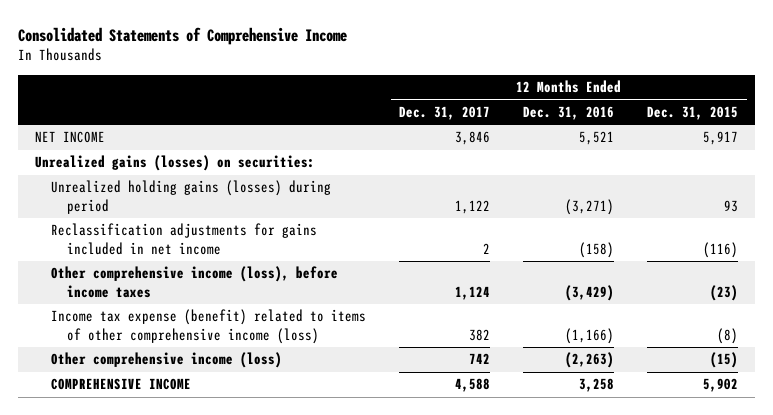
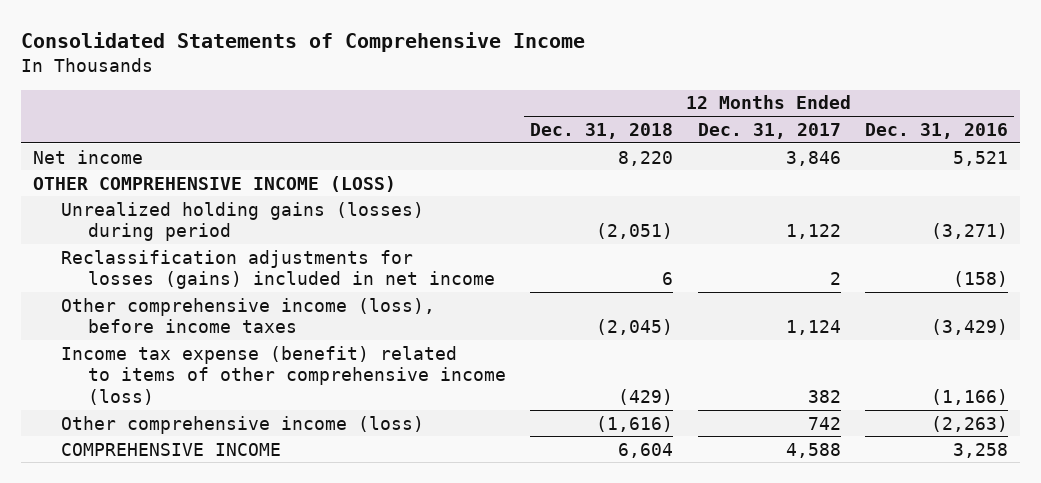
[647,105,739,120] Dec. 31, 2015 -> none
none -> [530,122,674,139] Dec. 31, 2018
[34,155,315,172] Unrealized gains (losses) on securities: -> none
[34,131,105,144] NET INCOME -> [33,149,144,164] Net income
none -> [33,175,397,192] OTHER COMPREHENSIVE INCOME (LOSS)
[50,223,317,256] Reclassification adjustments for gains included in net income -> [60,249,496,290] Reclassification adjustments for losses (gains) included in net income

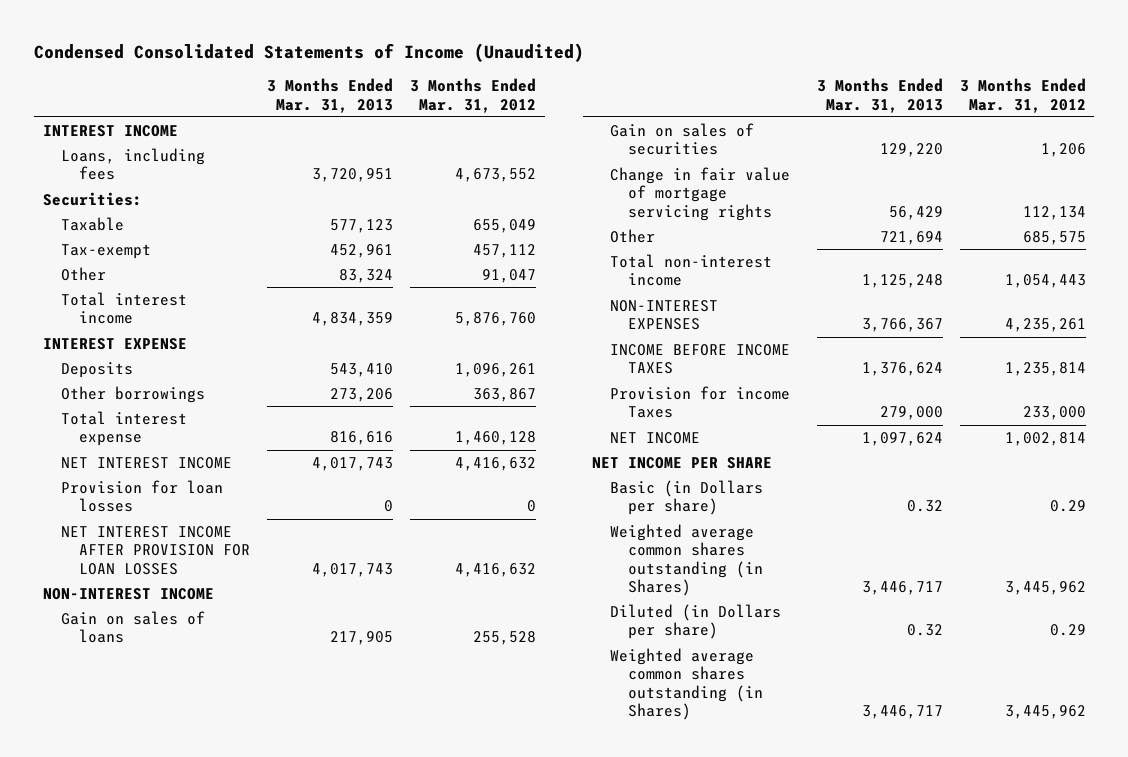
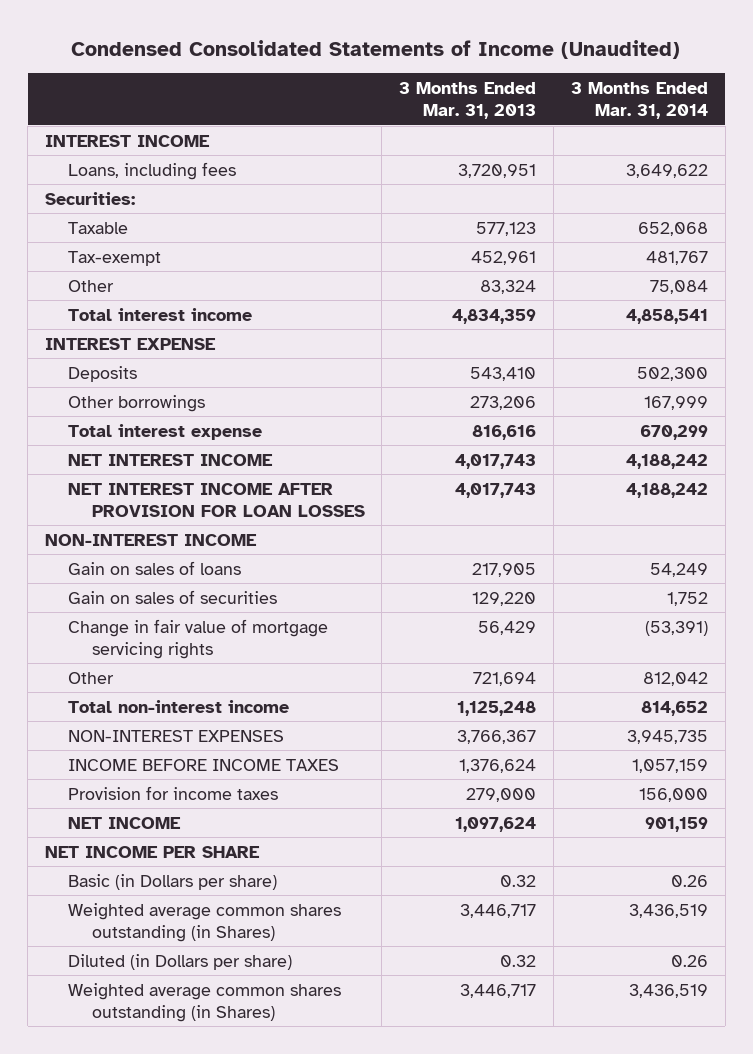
[410,78,537,113] 3 Months Ended Mar. 31, 2012 -> none
none -> [570,82,708,120] 3 Months Ended Mar. 31, 2014
[60,480,223,513] Provision for loan losses -> none
[610,386,791,419] Provision for income Taxes -> [68,785,279,800] Provision for income taxes

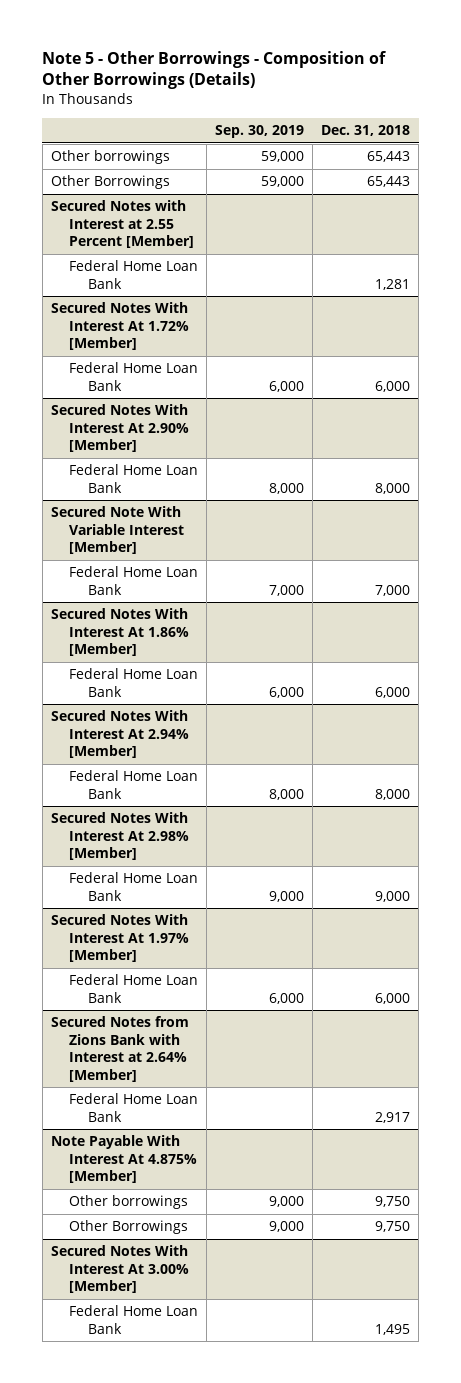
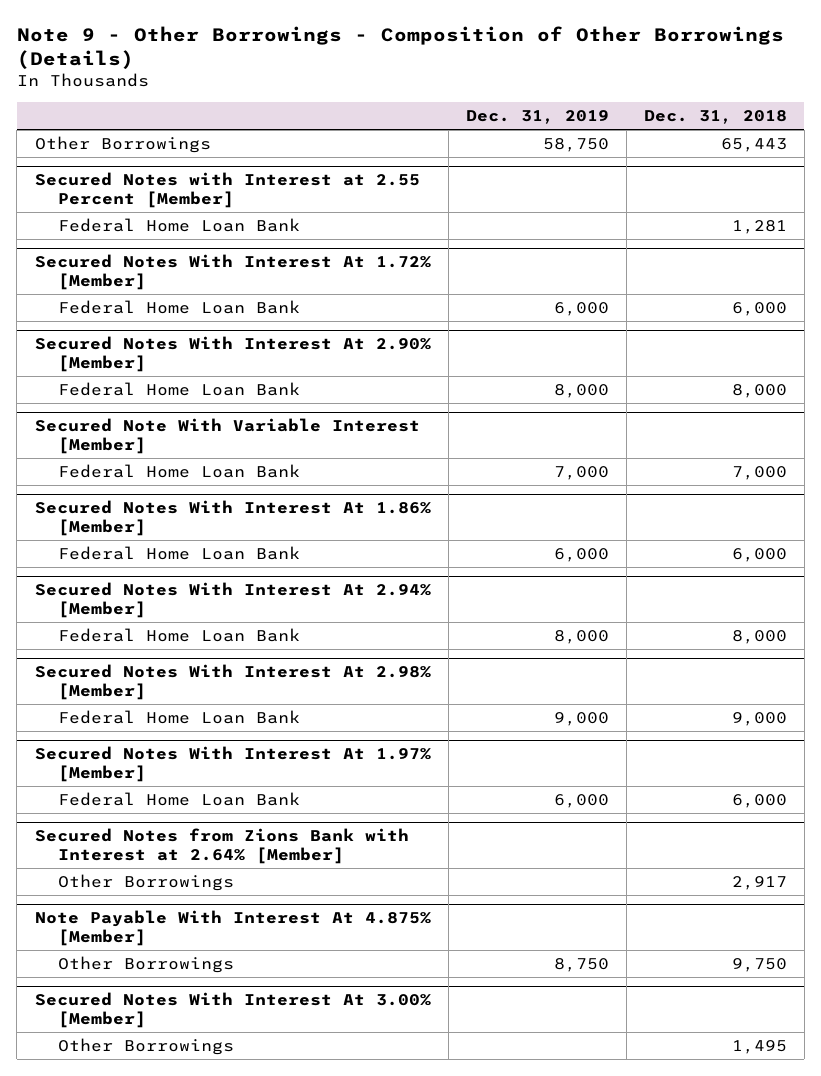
[42,50,387,90] Note 5 - Other Borrowings - Composition of Other Borrowings (Details) -> [16,26,784,70] Note 9 - Other Borrowings - Composition of Other Borrowings (Details)
[215,125,305,139] Sep. 30, 2019 -> none
none -> [465,109,609,124] Dec. 31, 2019
[50,150,170,165] Other borrowings -> none
[69,1093,199,1122] Federal Home Loan Bank -> [58,874,235,892] Other Borrowings
[69,1195,189,1210] Other borrowings -> none
[69,1305,199,1334] Federal Home Loan Bank -> [58,1038,235,1056] Other Borrowings

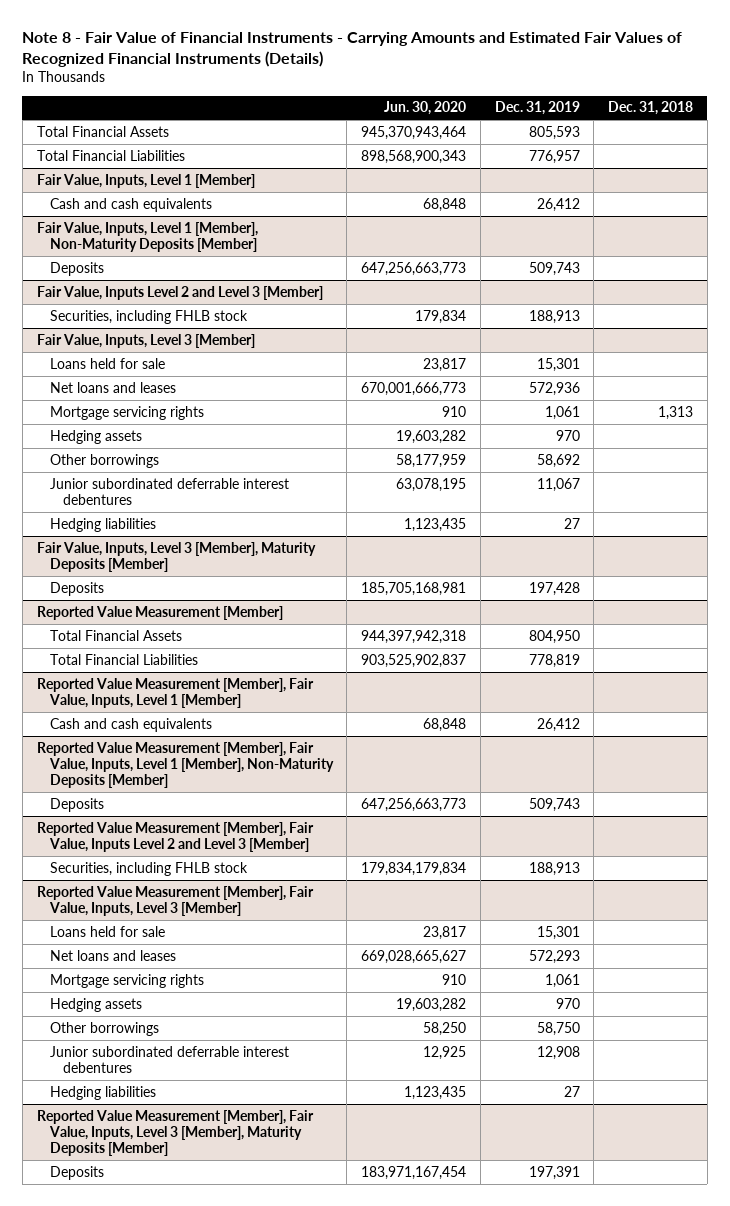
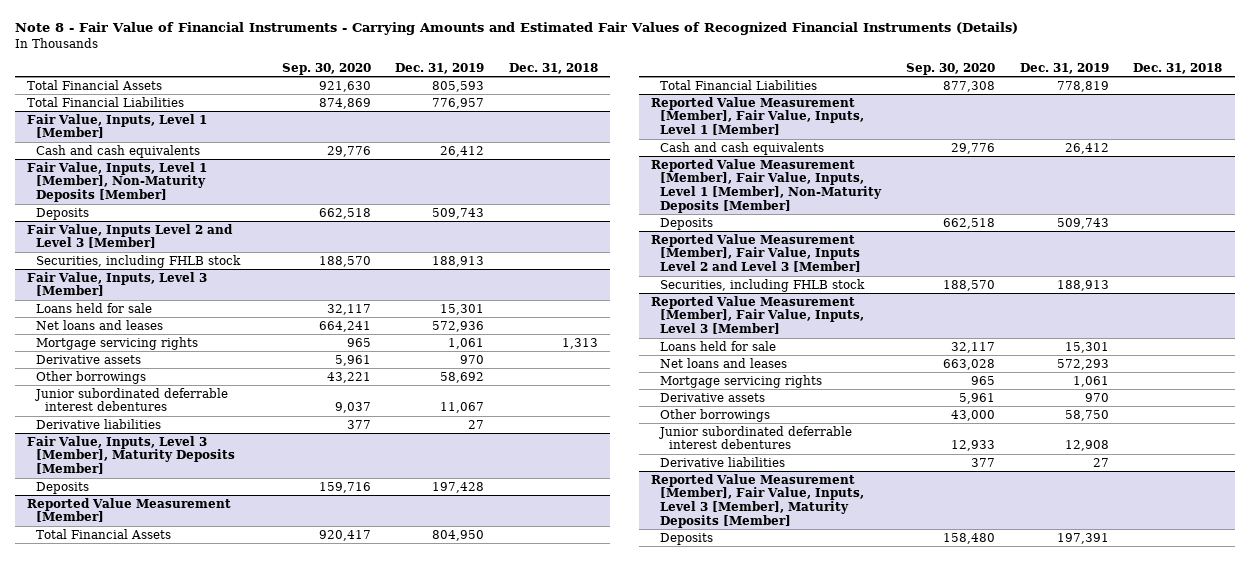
[384,101,467,116] Jun. 30, 2020 -> none
none -> [281,62,371,75] Sep. 30, 2020
[49,429,142,444] Hedging assets -> [35,354,141,364] Derivative assets
[49,517,156,532] Hedging liabilities -> [35,418,161,429] Derivative liabilities
[49,997,142,1012] Hedging assets -> [660,392,766,402] Derivative assets
[49,1085,156,1100] Hedging liabilities -> [660,456,786,467] Derivative liabilities

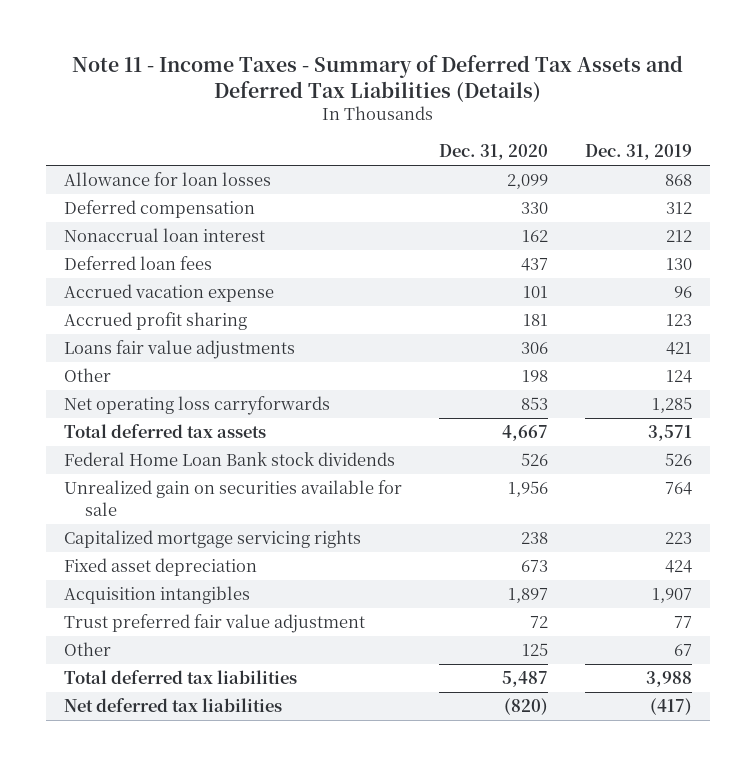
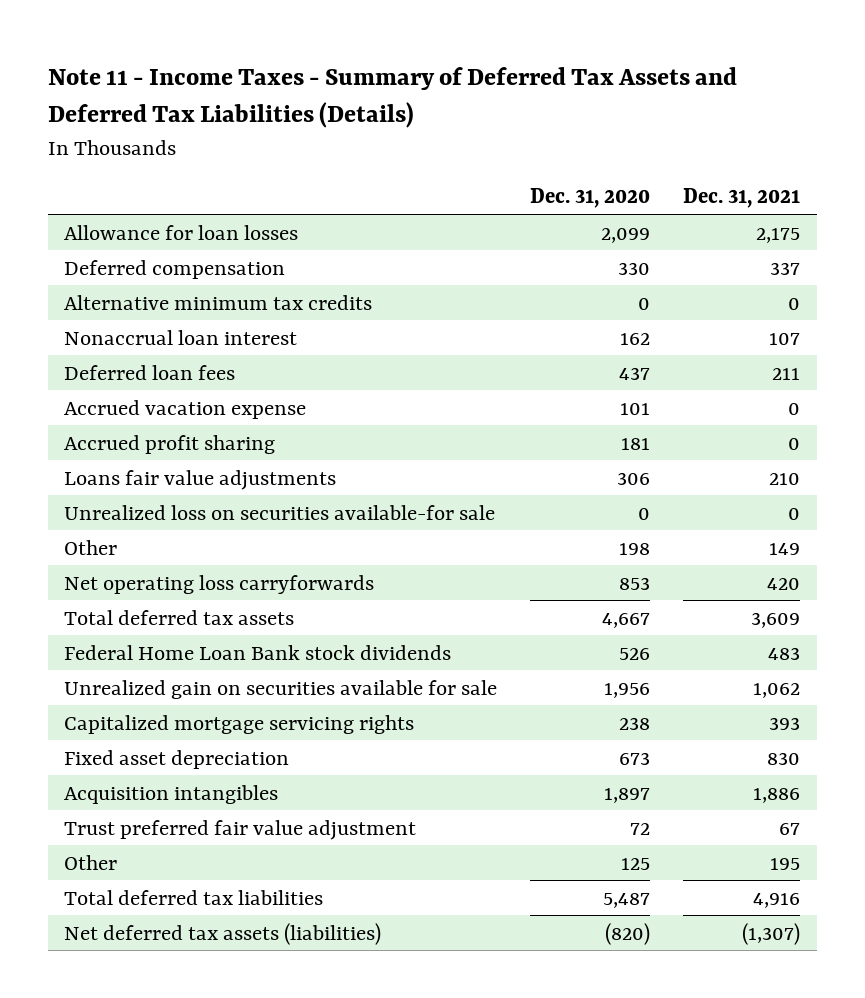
[584,144,692,161] Dec. 31, 2019 -> none
none -> [683,188,801,209] Dec. 31, 2021
none -> [64,294,373,310] Alternative minimum tax credits
none -> [64,504,496,520] Unrealized loss on securities available-for sale
[64,698,283,713] Net deferred tax liabilities -> [64,922,382,945] Net deferred tax assets (liabilities)

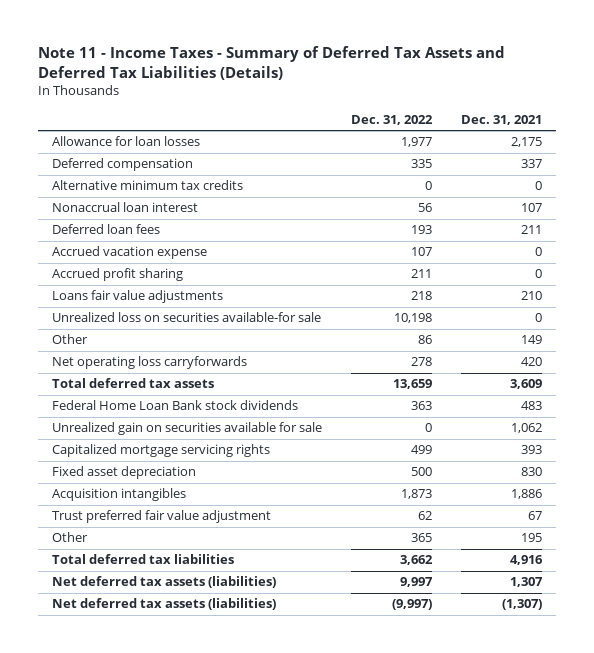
[530,188,651,209] Dec. 31, 2020 -> none
none -> [351,114,434,125] Dec. 31, 2022
none -> [52,576,277,589] Net deferred tax assets (liabilities)

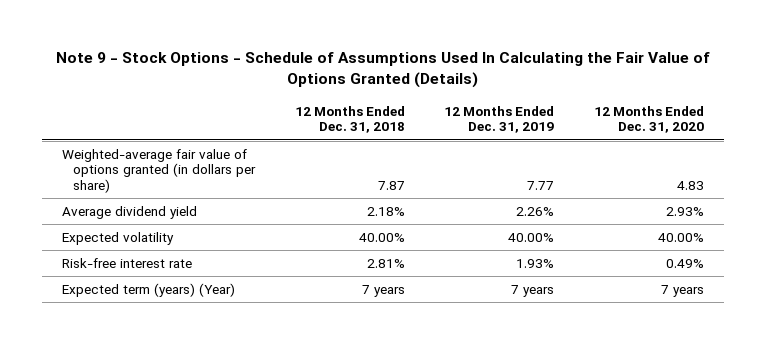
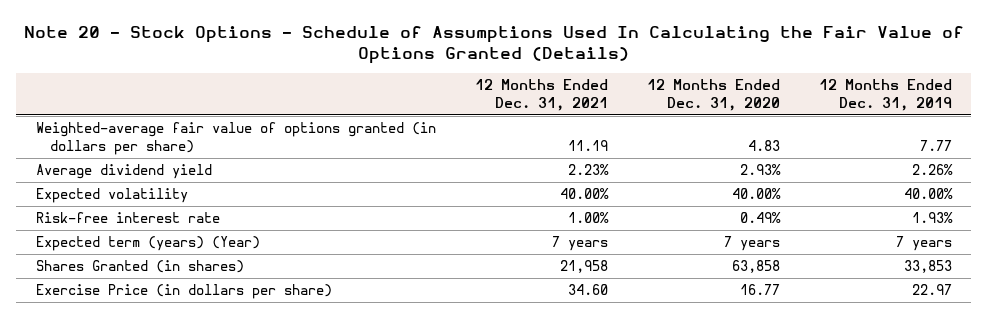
[55,52,710,89] Note 9 - Stock Options - Schedule of Assumptions Used In Calculating the Fair Value of Options Granted (Details) -> [23,25,964,65] Note 20 - Stock Options - Schedule of Assumptions Used In Calculating the Fair Value of Options Granted (Details)
[294,105,405,134] 12 Months Ended Dec. 31, 2018 -> none
none -> [474,79,608,111] 12 Months Ended Dec. 31, 2021
none -> [35,260,244,274] Shares Granted (in shares)
none -> [35,284,332,300] Exercise Price (in dollars per share)

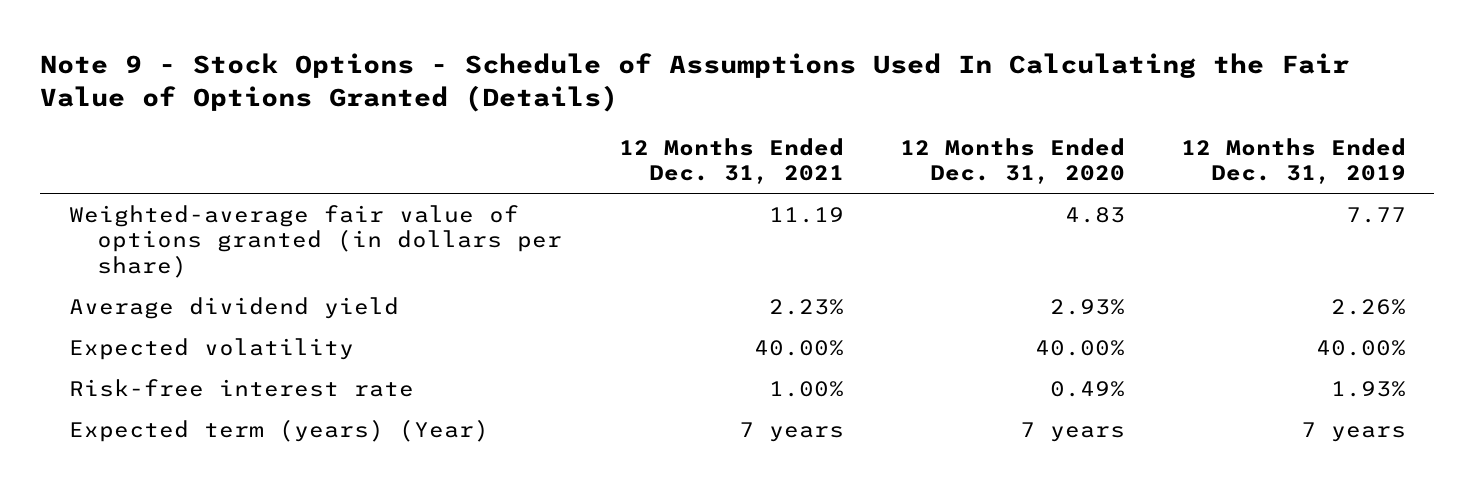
[23,25,964,65] Note 20 - Stock Options - Schedule of Assumptions Used In Calculating the Fair Value of Options Granted (Details) -> [40,53,1350,112] Note 9 - Stock Options - Schedule of Assumptions Used In Calculating the Fair Value of Options Granted (Details)
[35,260,244,274] Shares Granted (in shares) -> none
[35,284,332,300] Exercise Price (in dollars per share) -> none

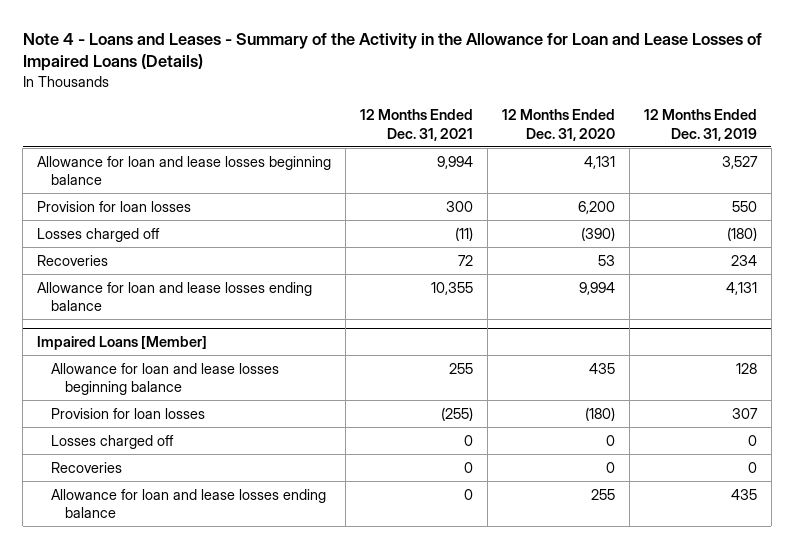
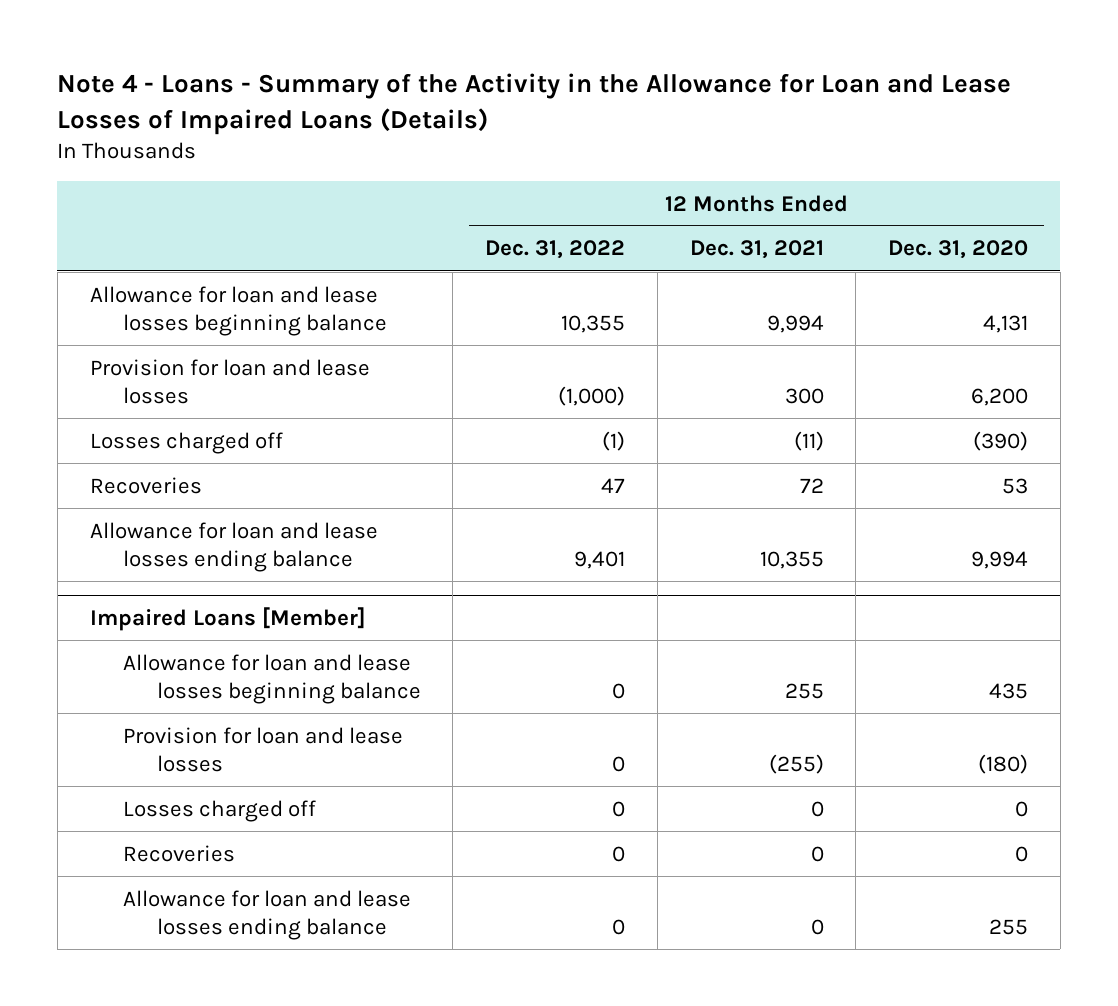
[22,32,762,72] Note 4 - Loans and Leases - Summary of the Activity in the Allowance for Loan and Lease Losses of Impaired Loans (Details) -> [57,73,1012,135] Note 4 - Loans - Summary of the Activity in the Allowance for Loan and Lease Losses of Impaired Loans (Details)
[643,109,757,141] 12 Months Ended Dec. 31, 2019 -> none
none -> [485,240,626,260] Dec. 31, 2022
[36,200,191,212] Provision for loan losses -> [89,358,370,405] Provision for loan and lease losses
[51,407,206,419] Provision for loan losses -> [123,726,404,773] Provision for loan and lease losses

